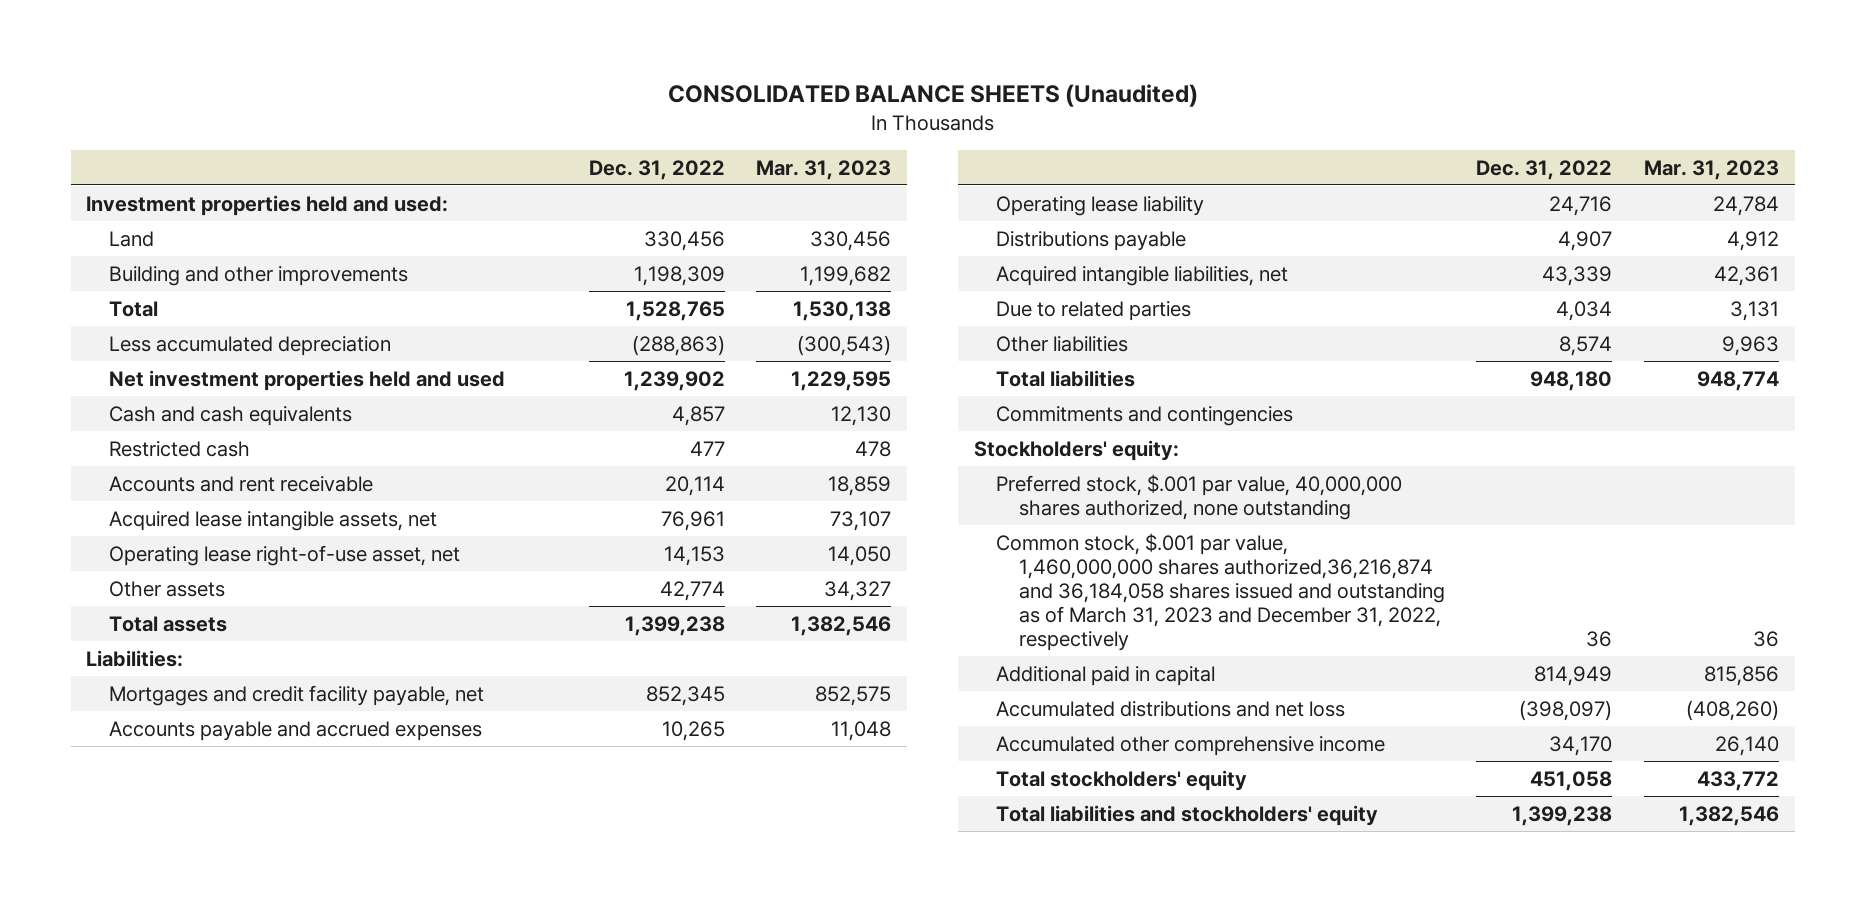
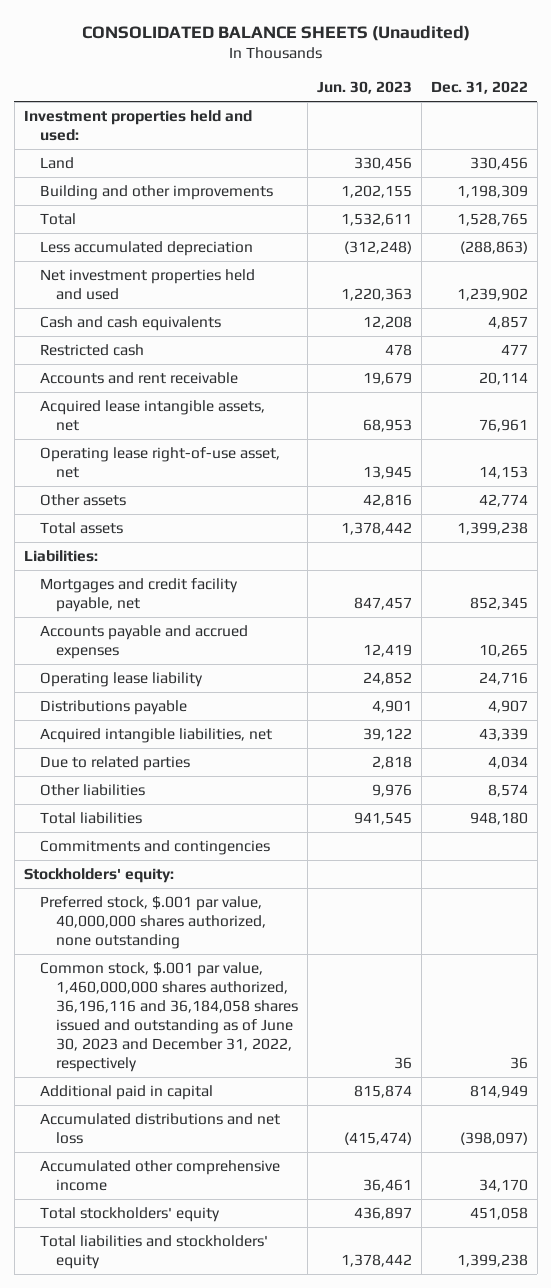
[756,159,892,180] Mar. 31, 2023 -> none
none -> [316,81,412,95] Jun. 30, 2023
[996,532,1445,652] Common stock, $.001 par value, 1,460,000,000 shares authorized,36,216,874 and 36,184,058 shares issued and outstanding as of March 31, 2023 and December 31, 2022, respectively -> [39,961,298,1072] Common stock, $.001 par value, 1,460,000,000 shares authorized, 36,196,116 and 36,184,058 shares issued and outstanding as of June 30, 2023 and December 31, 2022, respectively

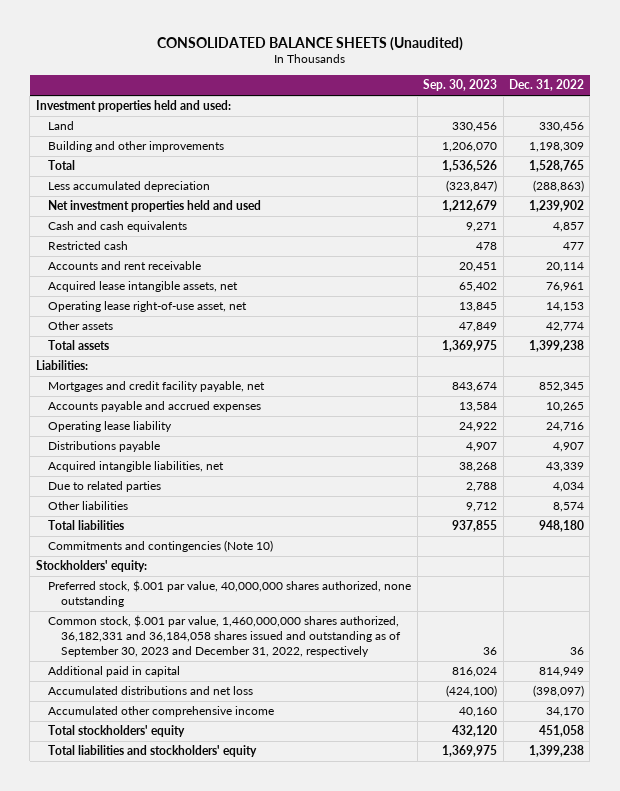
[316,81,412,95] Jun. 30, 2023 -> none
none -> [423,79,498,92] Sep. 30, 2023
[39,839,270,855] Commitments and contingencies -> [48,540,274,553] Commitments and contingencies (Note 10)
[39,961,298,1072] Common stock, $.001 par value, 1,460,000,000 shares authorized, 36,196,116 and 36,184,058 shares issued and outstanding as of June 30, 2023 and December 31, 2022, respectively -> [48,615,401,658] Common stock, $.001 par value, 1,460,000,000 shares authorized, 36,182,331 and 36,184,058 shares issued and outstanding as of September 30, 2023 and December 31, 2022, respectively

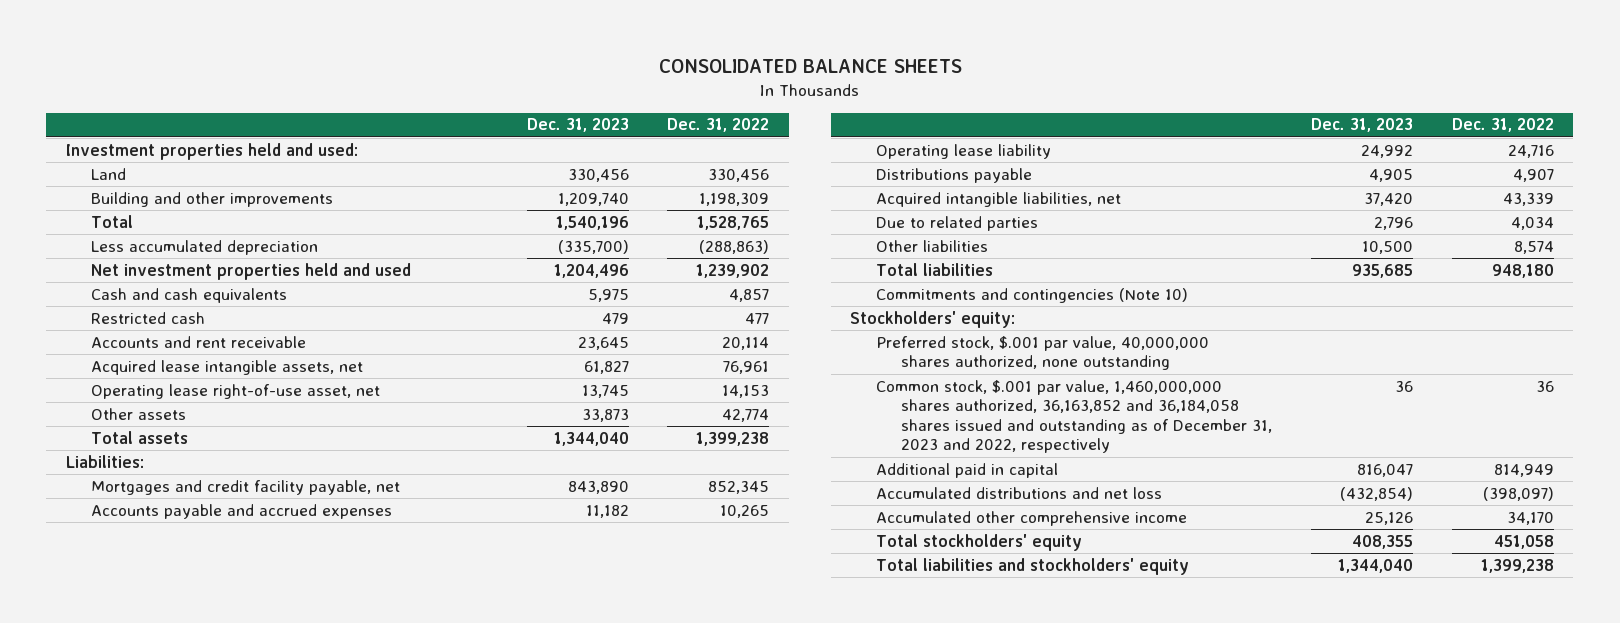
[156,36,463,51] CONSOLIDATED BALANCE SHEETS (Unaudited) -> [658,58,962,73] CONSOLIDATED BALANCE SHEETS
[423,79,498,92] Sep. 30, 2023 -> none
none -> [526,118,629,133] Dec. 31, 2023
[48,615,401,658] Common stock, $.001 par value, 1,460,000,000 shares authorized, 36,182,331 and 36,184,058 shares issued and outstanding as of September 30, 2023 and December 31, 2022, respectively -> [875,379,1273,454] Common stock, $.001 par value, 1,460,000,000 shares authorized, 36,163,852 and 36,184,058 shares issued and outstanding as of December 31, 2023 and 2022, respectively

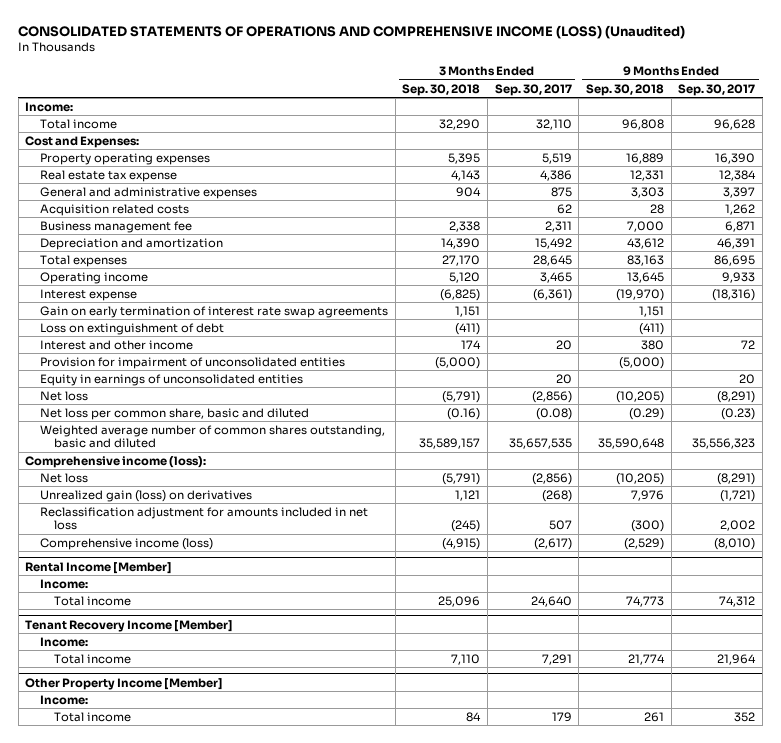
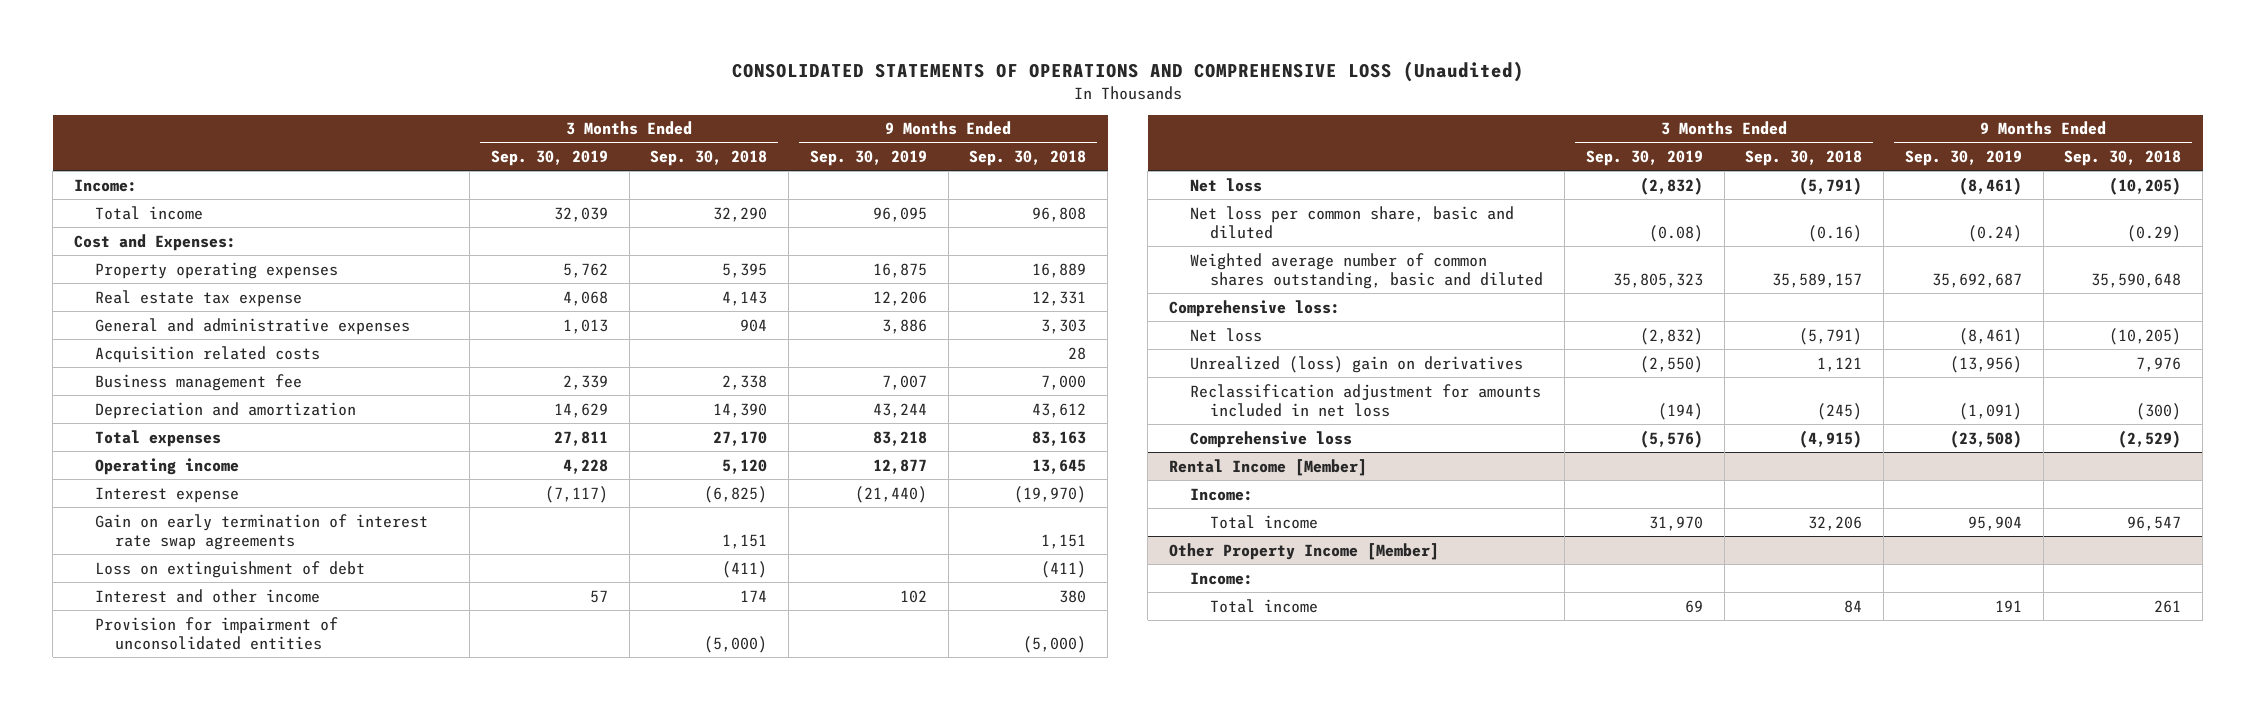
[18,24,686,39] CONSOLIDATED STATEMENTS OF OPERATIONS AND COMPREHENSIVE INCOME (LOSS) (Unaudited) -> [731,61,1524,83] CONSOLIDATED STATEMENTS OF OPERATIONS AND COMPREHENSIVE LOSS (Unaudited)
[494,83,572,96] Sep. 30, 2017 -> none
[678,83,756,96] Sep. 30, 2017 -> none
none -> [490,150,608,167] Sep. 30, 2019
none -> [809,150,927,167] Sep. 30, 2019
[39,373,303,386] Equity in earnings of unconsolidated entities -> none
[25,455,207,468] Comprehensive income (loss): -> [1168,299,1340,317] Comprehensive loss:
[39,489,252,502] Unrealized gain (loss) on derivatives -> [1189,355,1523,373] Unrealized (loss) gain on derivatives
[39,537,213,550] Comprehensive income (loss) -> [1189,430,1352,448] Comprehensive loss
[25,619,234,632] Tenant Recovery Income [Member] -> none
[39,636,88,647] Income: -> none
[54,653,132,664] Total income -> none
[438,595,481,607] 25,096 -> [1808,515,1863,531] 32,206
[626,595,665,607] 74,773 -> [2127,515,2182,531] 96,547

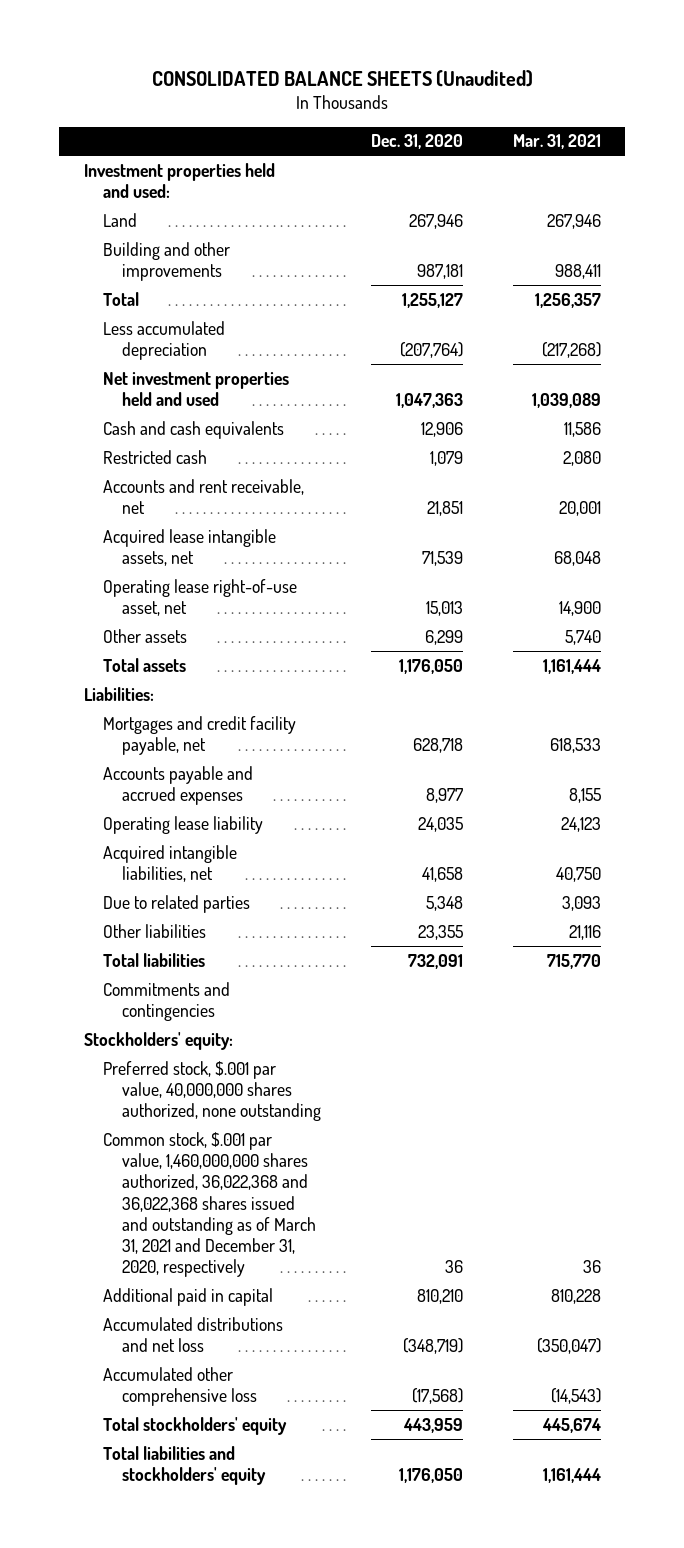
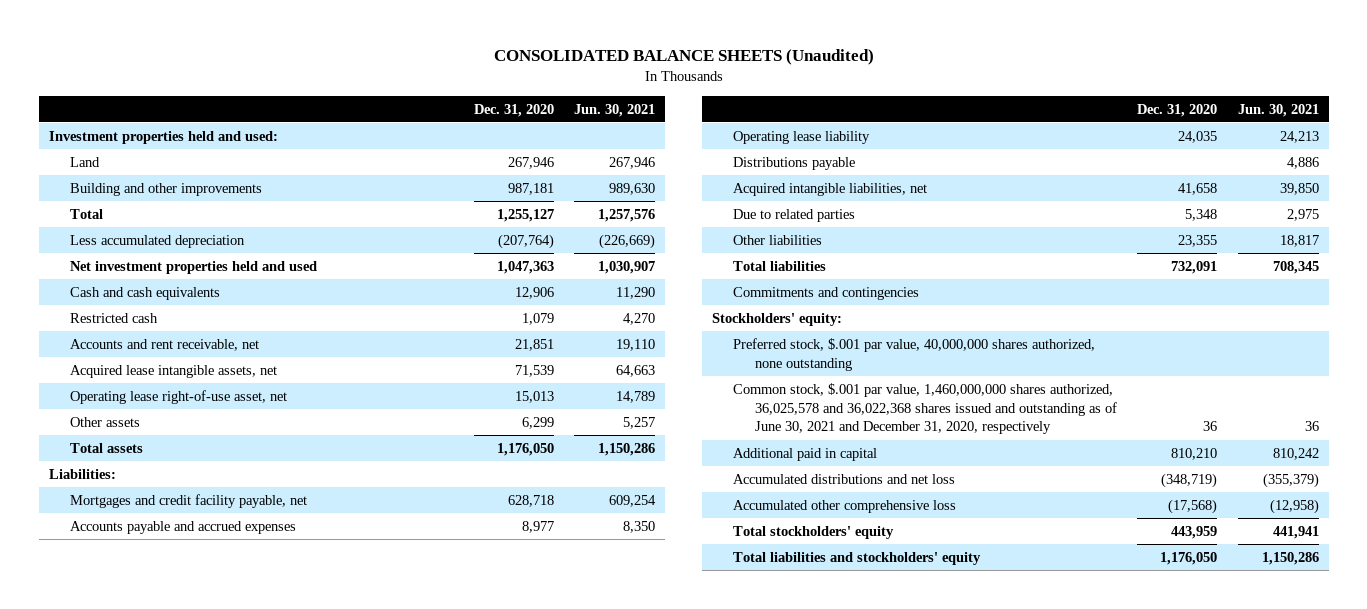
[512,134,601,150] Mar. 31, 2021 -> none
none -> [574,103,656,117] Jun. 30, 2021
none -> [733,156,856,170] Distributions payable
[102,1131,316,1278] Common stock, $.001 par value, 1,460,000,000 shares authorized, 36,022,368 and 36,022,368 shares issued and outstanding as of March 31, 2021 and December 31, 2020, respectively -> [733,382,1117,435] Common stock, $.001 par value, 1,460,000,000 shares authorized, 36,025,578 and 36,022,368 shares issued and outstanding as of June 30, 2021 and December 31, 2020, respectively

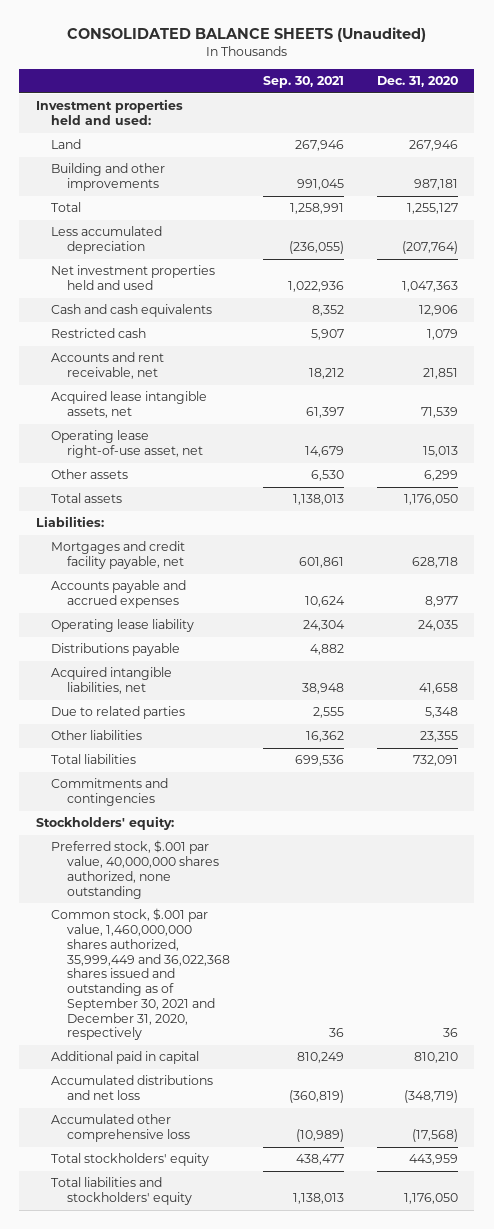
[574,103,656,117] Jun. 30, 2021 -> none
none -> [262,76,344,89] Sep. 30, 2021
[733,382,1117,435] Common stock, $.001 par value, 1,460,000,000 shares authorized, 36,025,578 and 36,022,368 shares issued and outstanding as of June 30, 2021 and December 31, 2020, respectively -> [51,908,230,1041] Common stock, $.001 par value, 1,460,000,000 shares authorized, 35,999,449 and 36,022,368 shares issued and outstanding as of September 30, 2021 and December 31, 2020, respectively

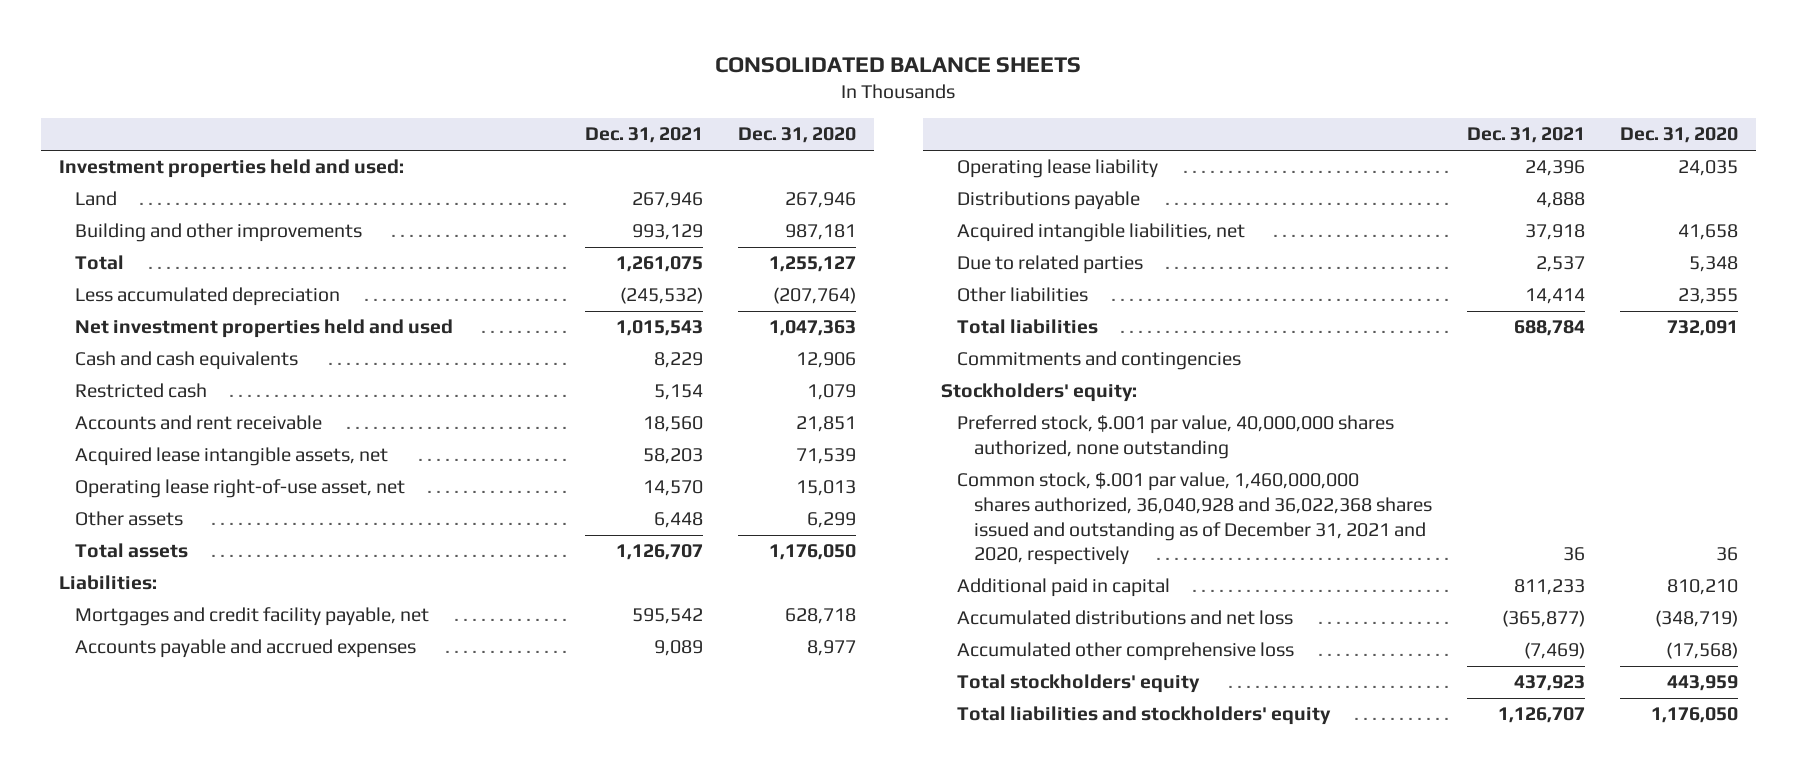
[66,27,426,43] CONSOLIDATED BALANCE SHEETS (Unaudited) -> [715,56,1082,73] CONSOLIDATED BALANCE SHEETS
[262,76,344,89] Sep. 30, 2021 -> none
none -> [584,127,703,144] Dec. 31, 2021
[51,352,165,380] Accounts and rent receivable, net -> [75,415,323,431] Accounts and rent receivable
[51,908,230,1041] Common stock, $.001 par value, 1,460,000,000 shares authorized, 35,999,449 and 36,022,368 shares issued and outstanding as of September 30, 2021 and December 31, 2020, respectively -> [957,472,1432,566] Common stock, $.001 par value, 1,460,000,000 shares authorized, 36,040,928 and 36,022,368 shares issued and outstanding as of December 31, 2021 and 2020, respectively

